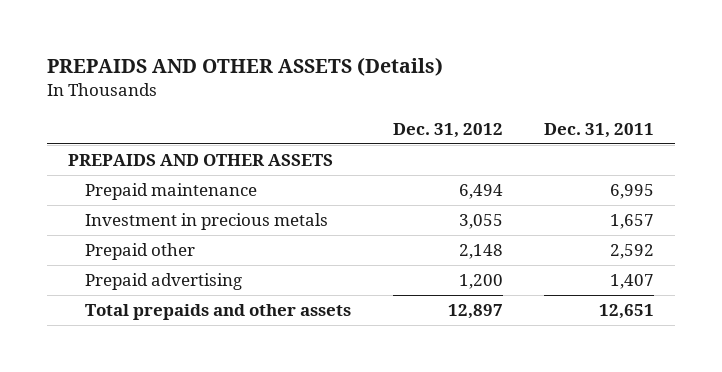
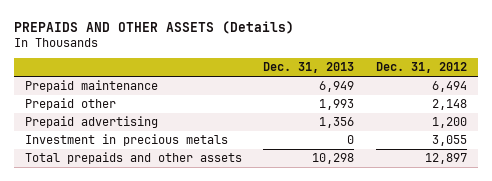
[544,122,655,138] Dec. 31, 2011 -> none
none -> [263,62,355,74] Dec. 31, 2013
[67,154,333,167] PREPAIDS AND OTHER ASSETS -> none
[84,213,328,231] Investment in precious metals -> [24,134,228,147] Investment in precious metals

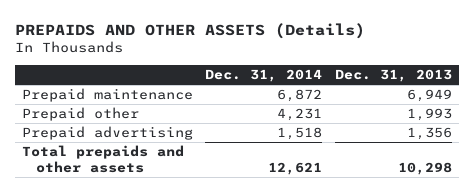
[376,62,468,74] Dec. 31, 2012 -> none
none -> [205,69,323,83] Dec. 31, 2014
[24,134,228,147] Investment in precious metals -> none

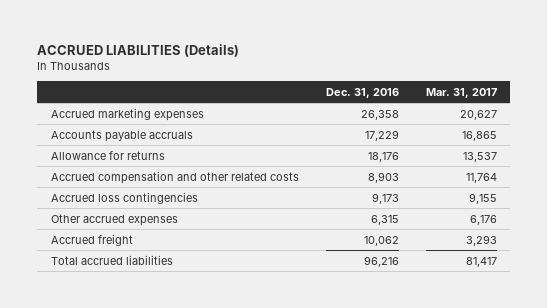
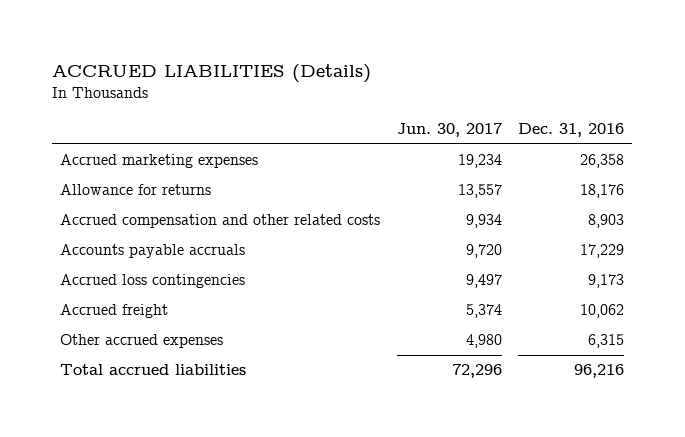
[425,87,497,98] Mar. 31, 2017 -> none
none -> [396,123,502,138] Jun. 30, 2017
[50,129,193,142] Accounts payable accruals -> [60,244,246,259] Accounts payable accruals
[50,213,178,226] Other accrued expenses -> [60,334,224,349] Other accrued expenses

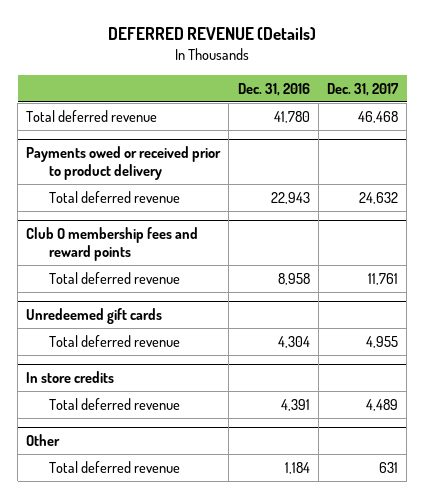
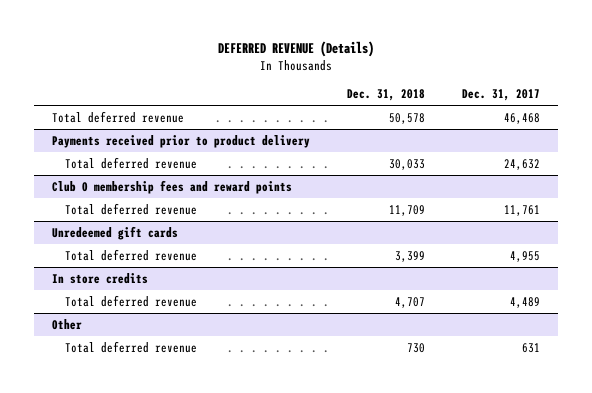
[237,82,310,96] Dec. 31, 2016 -> none
none -> [347,88,426,101] Dec. 31, 2018
[26,146,222,181] Payments owed or received prior to product delivery -> [52,134,311,148] Payments received prior to product delivery

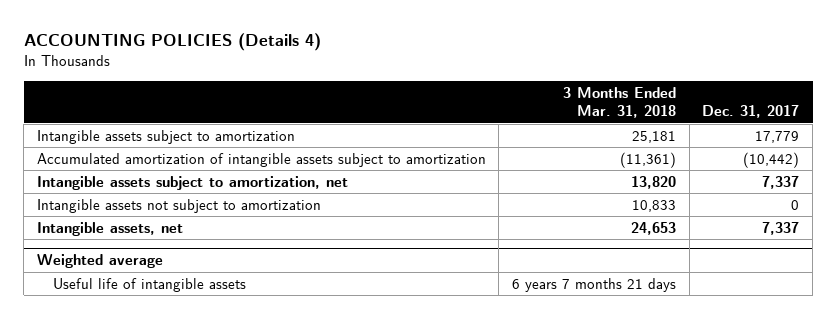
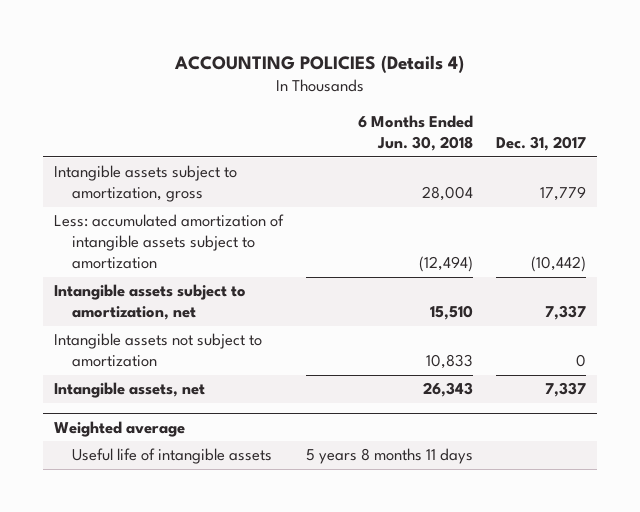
[563,86,677,119] 3 Months Ended Mar. 31, 2018 -> none
none -> [358,115,474,152] 6 Months Ended Jun. 30, 2018
[36,129,295,144] Intangible assets subject to amortization -> [54,165,238,203] Intangible assets subject to amortization, gross
[36,152,486,167] Accumulated amortization of intangible assets subject to amortization -> [54,214,285,270] Less: accumulated amortization of intangible assets subject to amortization

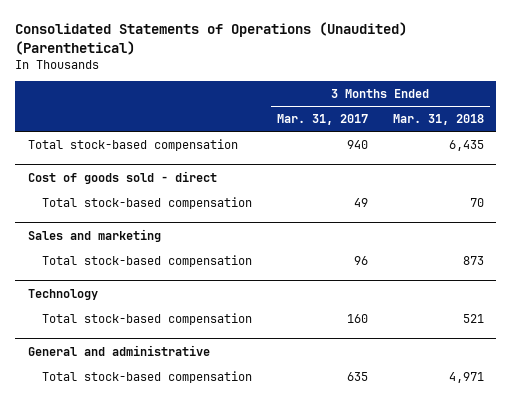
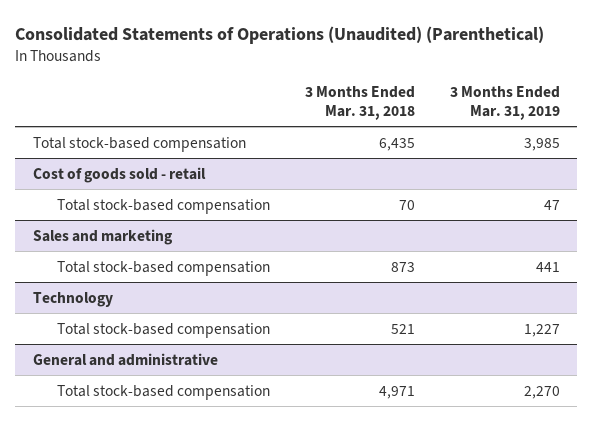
[276,114,368,126] Mar. 31, 2017 -> none
none -> [449,85,560,121] 3 Months Ended Mar. 31, 2019
[27,170,217,184] Cost of goods sold - direct -> [32,166,206,183] Cost of goods sold - retail

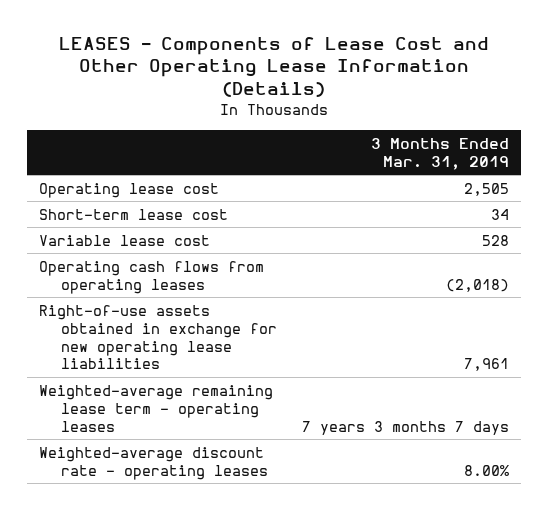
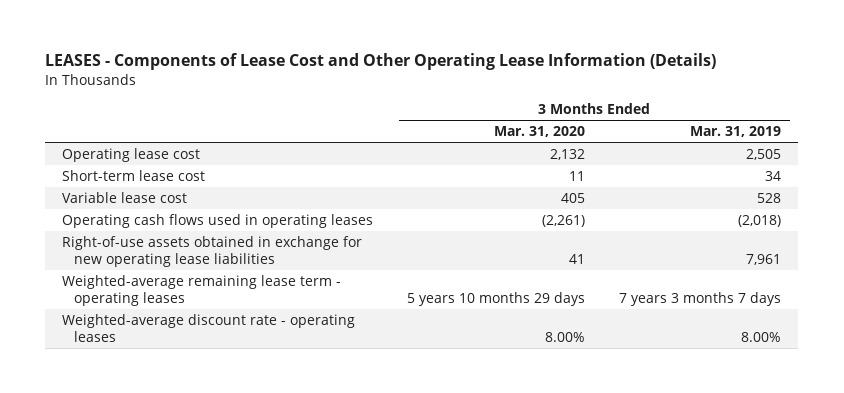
none -> [494,126,586,138] Mar. 31, 2020
[38,260,264,294] Operating cash flows from operating leases -> [62,213,374,228] Operating cash flows used in operating leases

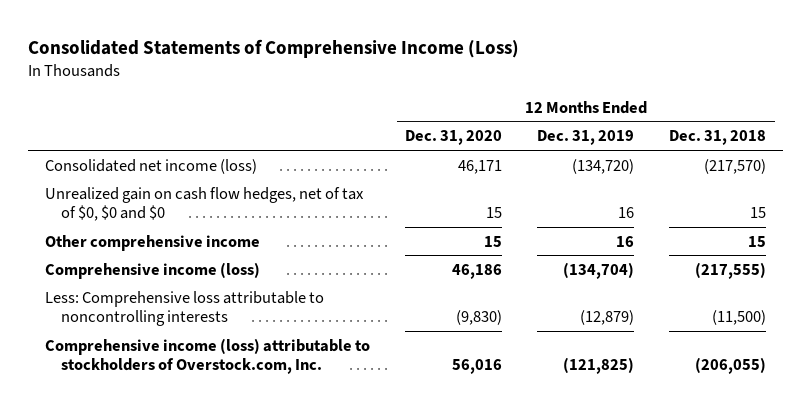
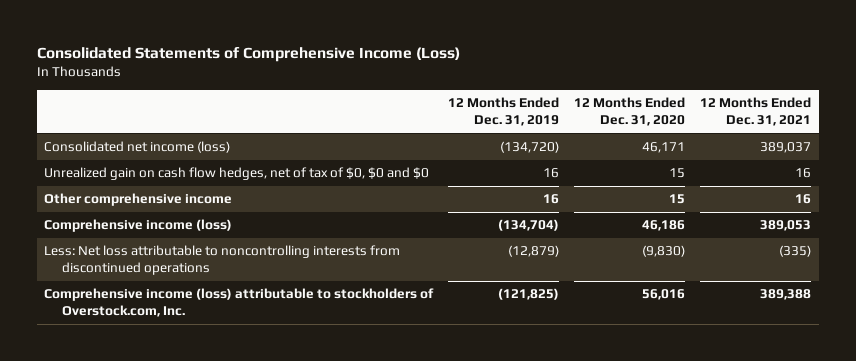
[668,130,766,146] Dec. 31, 2018 -> none
none -> [700,97,812,127] 12 Months Ended Dec. 31, 2021
[45,290,325,327] Less: Comprehensive loss attributable to noncontrolling interests -> [44,245,401,276] Less: Net loss attributable to noncontrolling interests from discontinued operations

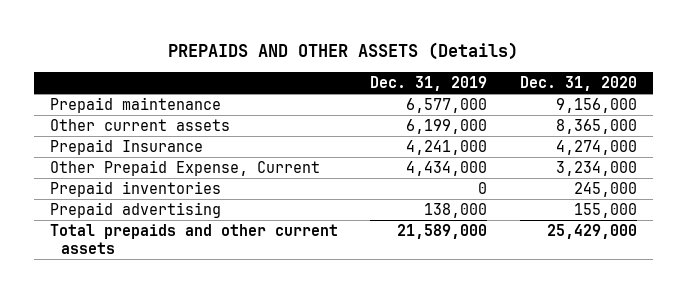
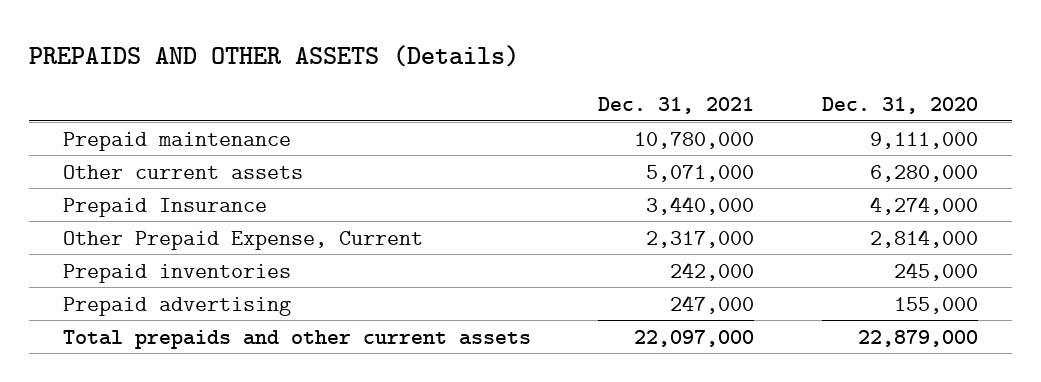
[370,75,488,91] Dec. 31, 2019 -> none
none -> [598,96,755,114] Dec. 31, 2021
[555,98,637,114] 9,156,000 -> [869,131,978,149] 9,111,000
[555,119,637,135] 8,365,000 -> [869,164,978,182] 6,280,000
[555,161,637,177] 3,234,000 -> [869,228,978,248] 2,814,000
[546,224,637,240] 25,429,000 -> [857,329,978,347] 22,879,000

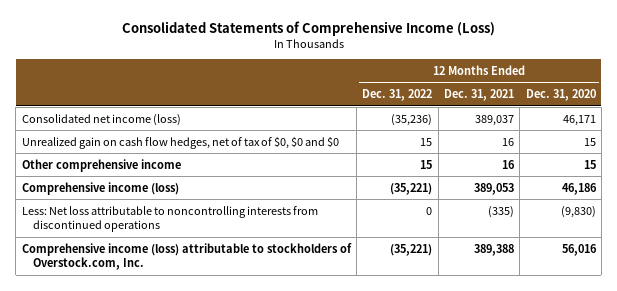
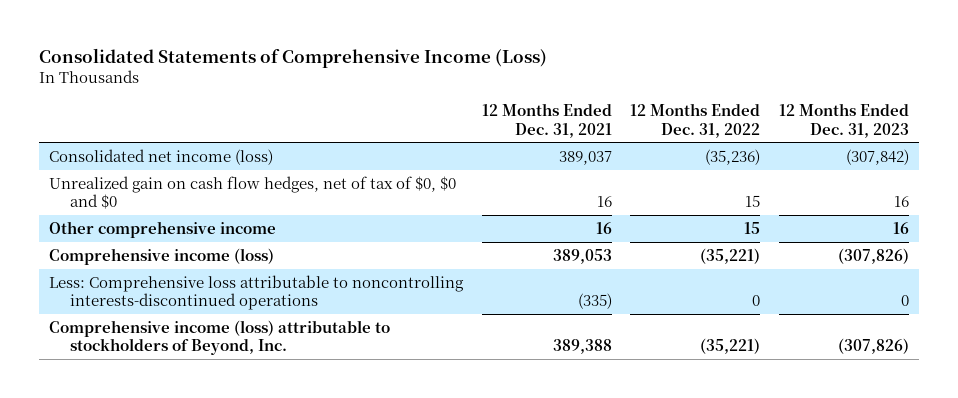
[525,89,596,102] Dec. 31, 2020 -> none
none -> [779,103,910,138] 12 Months Ended Dec. 31, 2023
[21,205,318,233] Less: Net loss attributable to noncontrolling interests from discontinued operations -> [48,274,464,310] Less: Comprehensive loss attributable to noncontrolling interests-discontinued operations
[21,242,352,271] Comprehensive income (loss) attributable to stockholders of Overstock.com, Inc. -> [48,319,390,355] Comprehensive income (loss) attributable to stockholders of Beyond, Inc.

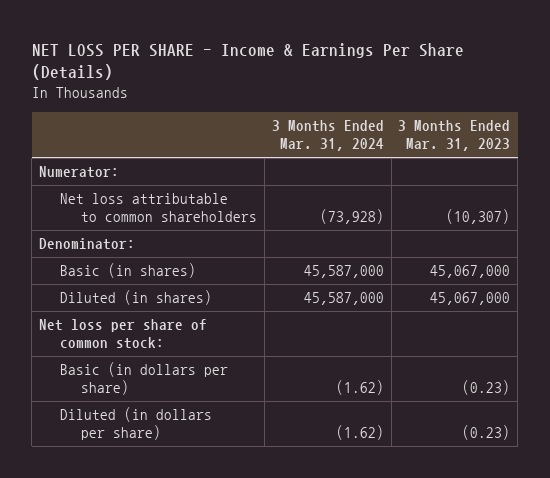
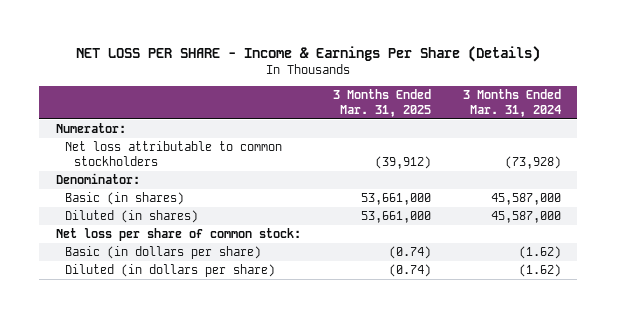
[398,120,511,152] 3 Months Ended Mar. 31, 2023 -> none
none -> [332,89,431,118] 3 Months Ended Mar. 31, 2025
[60,193,257,223] Net loss attributable to common shareholders -> [64,141,282,166] Net loss attributable to common stockholders

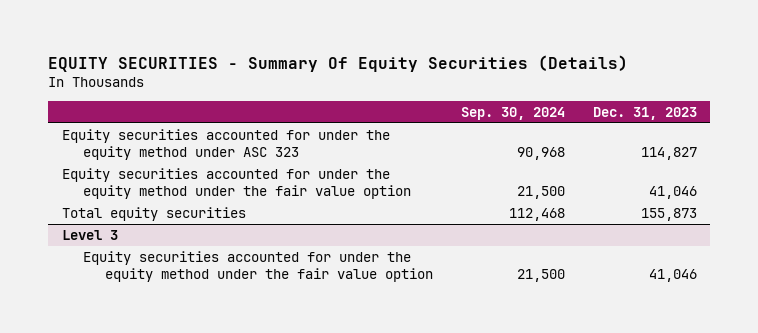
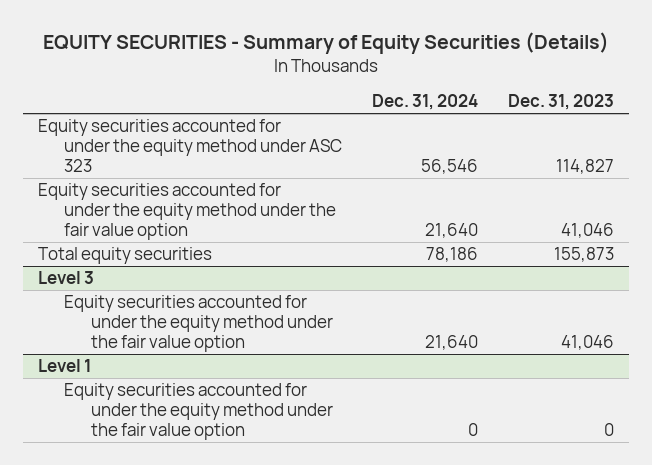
[47,55,628,73] EQUITY SECURITIES - Summary Of Equity Securities (Details) -> [43,32,610,55] EQUITY SECURITIES - Summary of Equity Securities (Details)
[460,107,565,121] Sep. 30, 2024 -> none
none -> [372,94,479,111] Dec. 31, 2024
none -> [38,359,92,373] Level 1
none -> [64,383,333,440] Equity securities accounted for under the equity method under the fair value option

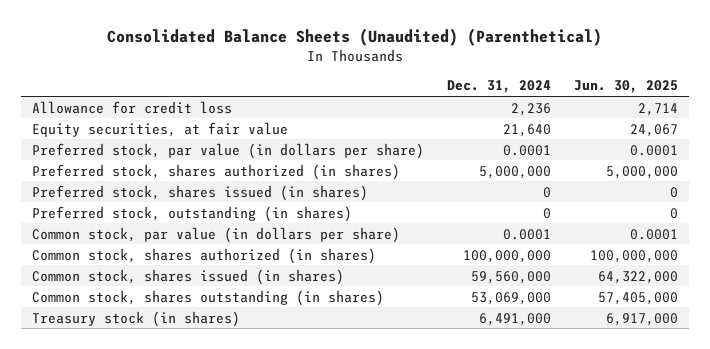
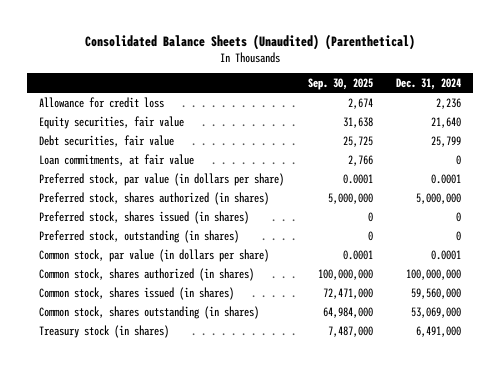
[573,80,678,94] Jun. 30, 2025 -> none
none -> [307,77,373,90] Sep. 30, 2025
[32,121,289,137] Equity securities, at fair value -> [39,115,185,129] Equity securities, fair value
none -> [39,134,175,147] Debt securities, fair value
none -> [39,153,195,166] Loan commitments, at fair value

